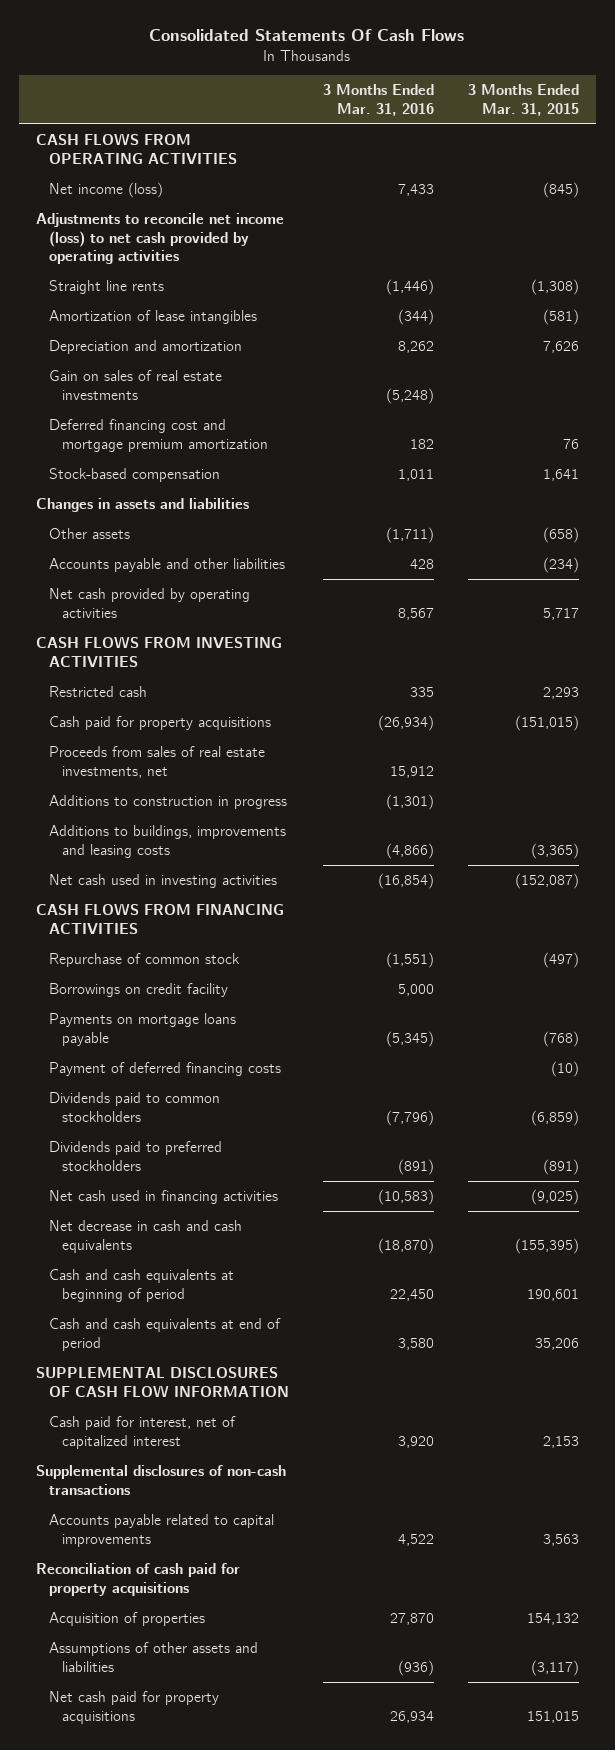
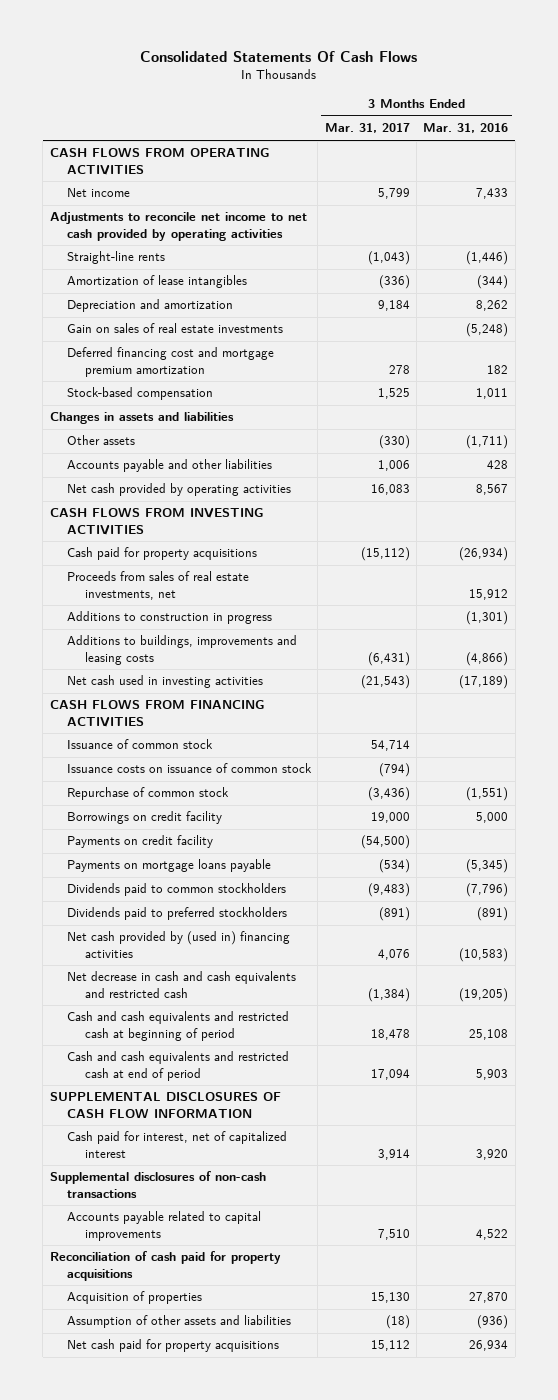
[468,84,580,116] 3 Months Ended Mar. 31, 2015 -> none
none -> [324,123,410,134] Mar. 31, 2017
[48,182,163,199] Net income (loss) -> [67,188,131,198] Net income
[35,213,284,265] Adjustments to reconcile net income (loss) to net cash provided by operating activities -> [49,212,307,241] Adjustments to reconcile net income to net cash provided by operating activities
[48,280,164,295] Straight line rents -> [67,251,166,265] Straight-line rents
[48,686,147,698] Restricted cash -> none
[377,873,434,890] (16,854) -> [459,675,509,690] (17,189)
none -> [67,739,214,750] Issuance of common stock
none -> [67,763,313,774] Issuance costs on issuance of common stock
none -> [67,835,214,849] Payments on credit facility
[48,1062,281,1077] Payment of deferred financing costs -> none
[48,1190,278,1205] Net cash used in financing activities -> [67,931,291,958] Net cash provided by (used in) financing activities
[48,1220,242,1253] Net decrease in cash and cash equivalents -> [67,971,297,998] Net decrease in cash and cash equivalents and restricted cash
[377,1237,434,1254] (18,870) -> [459,987,509,1002] (19,205)
[48,1269,234,1302] Cash and cash equivalents at beginning of period -> [67,1011,290,1041] Cash and cash equivalents and restricted cash at beginning of period
[389,1288,434,1301] 22,450 -> [469,1028,509,1040] 25,108
[48,1318,281,1351] Cash and cash equivalents at end of period -> [67,1051,290,1081] Cash and cash equivalents and restricted cash at end of period
[397,1337,434,1350] 3,580 -> [476,1068,509,1080] 5,903
[48,1642,258,1672] Assumptions of other assets and liabilities -> [67,1315,292,1329] Assumption of other assets and liabilities

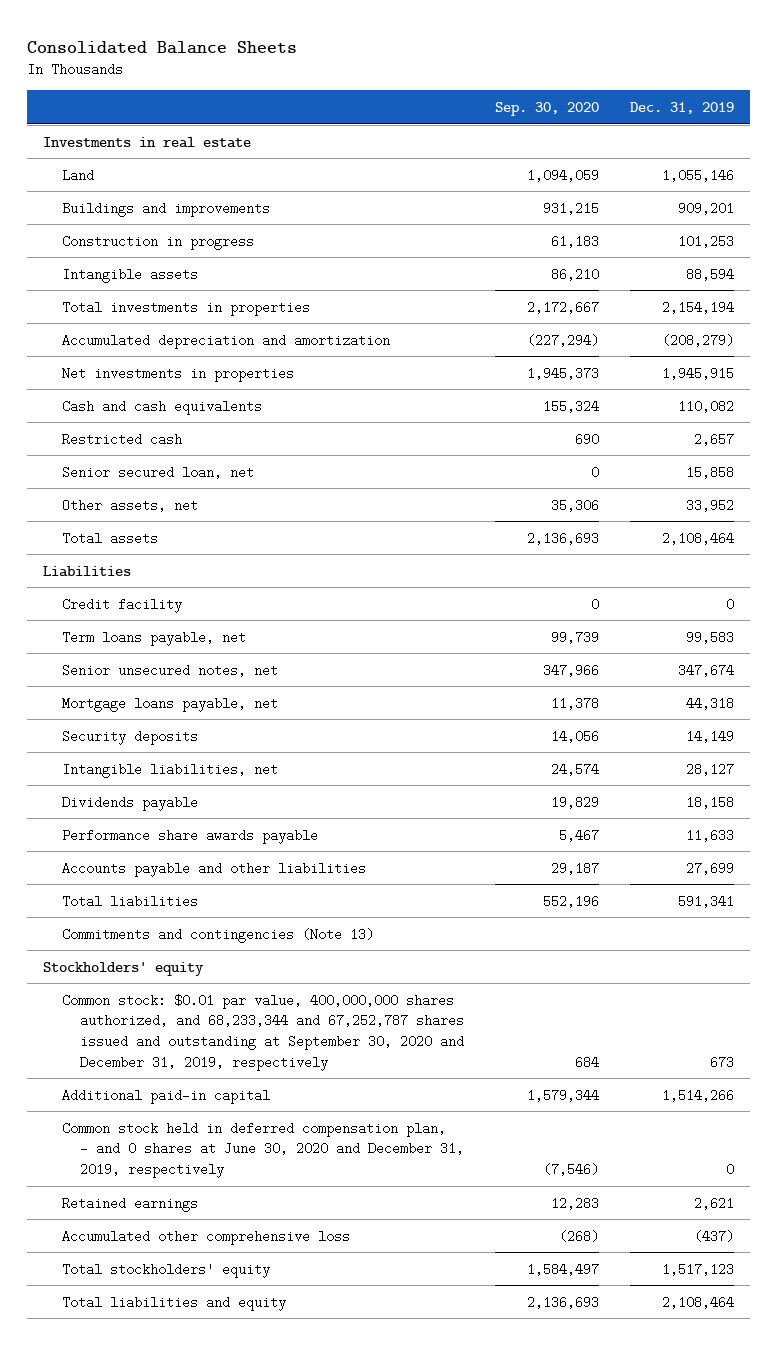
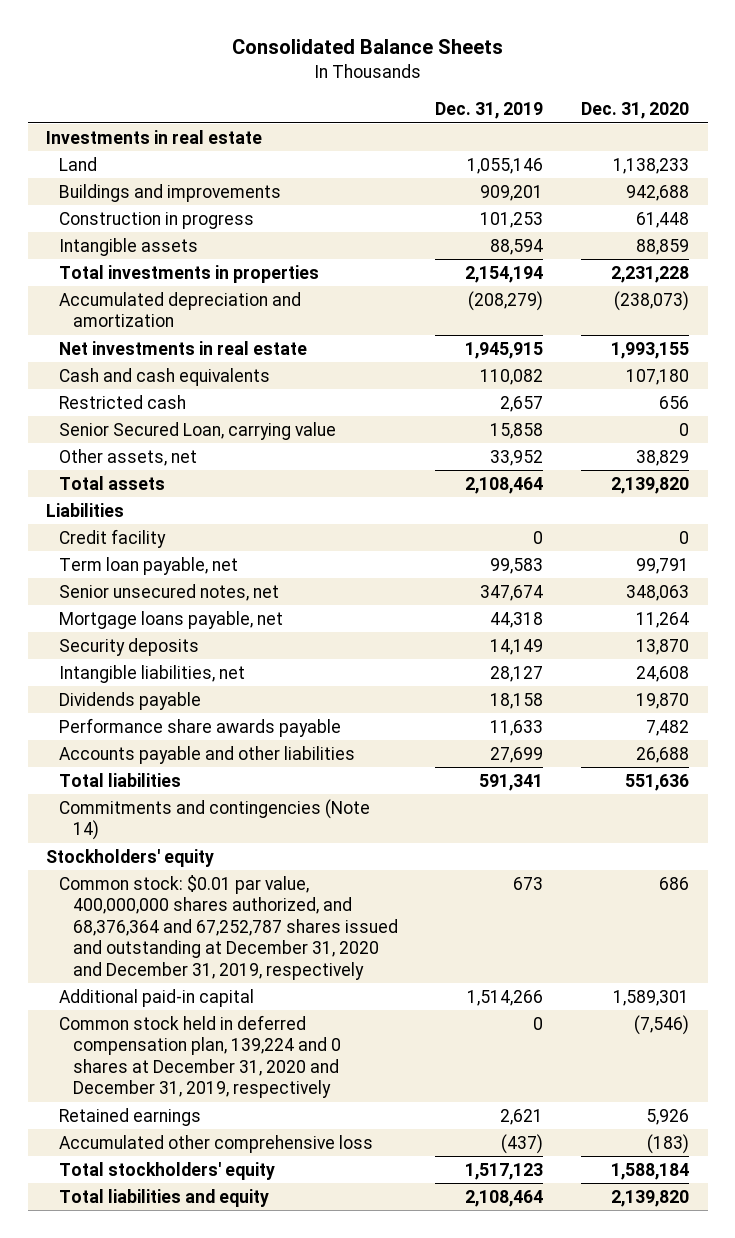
[495,102,600,117] Sep. 30, 2020 -> none
none -> [580,102,689,120] Dec. 31, 2020
[61,366,294,382] Net investments in properties -> [59,340,308,355] Net investments in real estate
[61,465,254,479] Senior secured loan, net -> [59,421,337,440] Senior Secured Loan, carrying value
[61,630,246,646] Term loans payable, net -> [59,556,239,575] Term loan payable, net
[61,927,374,943] Commitments and contingencies (Note 13) -> [59,798,371,841] Commitments and contingencies (Note 14)
[61,993,465,1071] Common stock: $0.01 par value, 400,000,000 shares authorized, and 68,233,344 and 67,252,787 shares issued and outstanding at September 30, 2020 and December 31, 2019, respectively -> [59,874,398,980] Common stock: $0.01 par value, 400,000,000 shares authorized, and 68,376,364 and 67,252,787 shares issued and outstanding at December 31, 2020 and December 31, 2019, respectively
[61,1121,465,1178] Common stock held in deferred compensation plan, - and 0 shares at June 30, 2020 and December 31, 2019, respectively -> [59,1014,341,1099] Common stock held in deferred compensation plan, 139,224 and 0 shares at December 31, 2020 and December 31, 2019, respectively

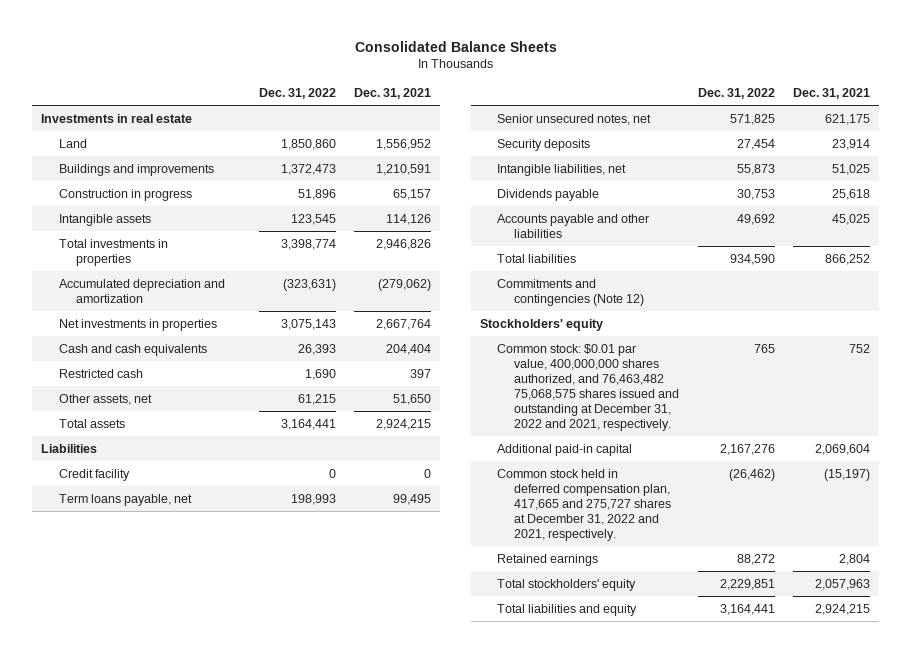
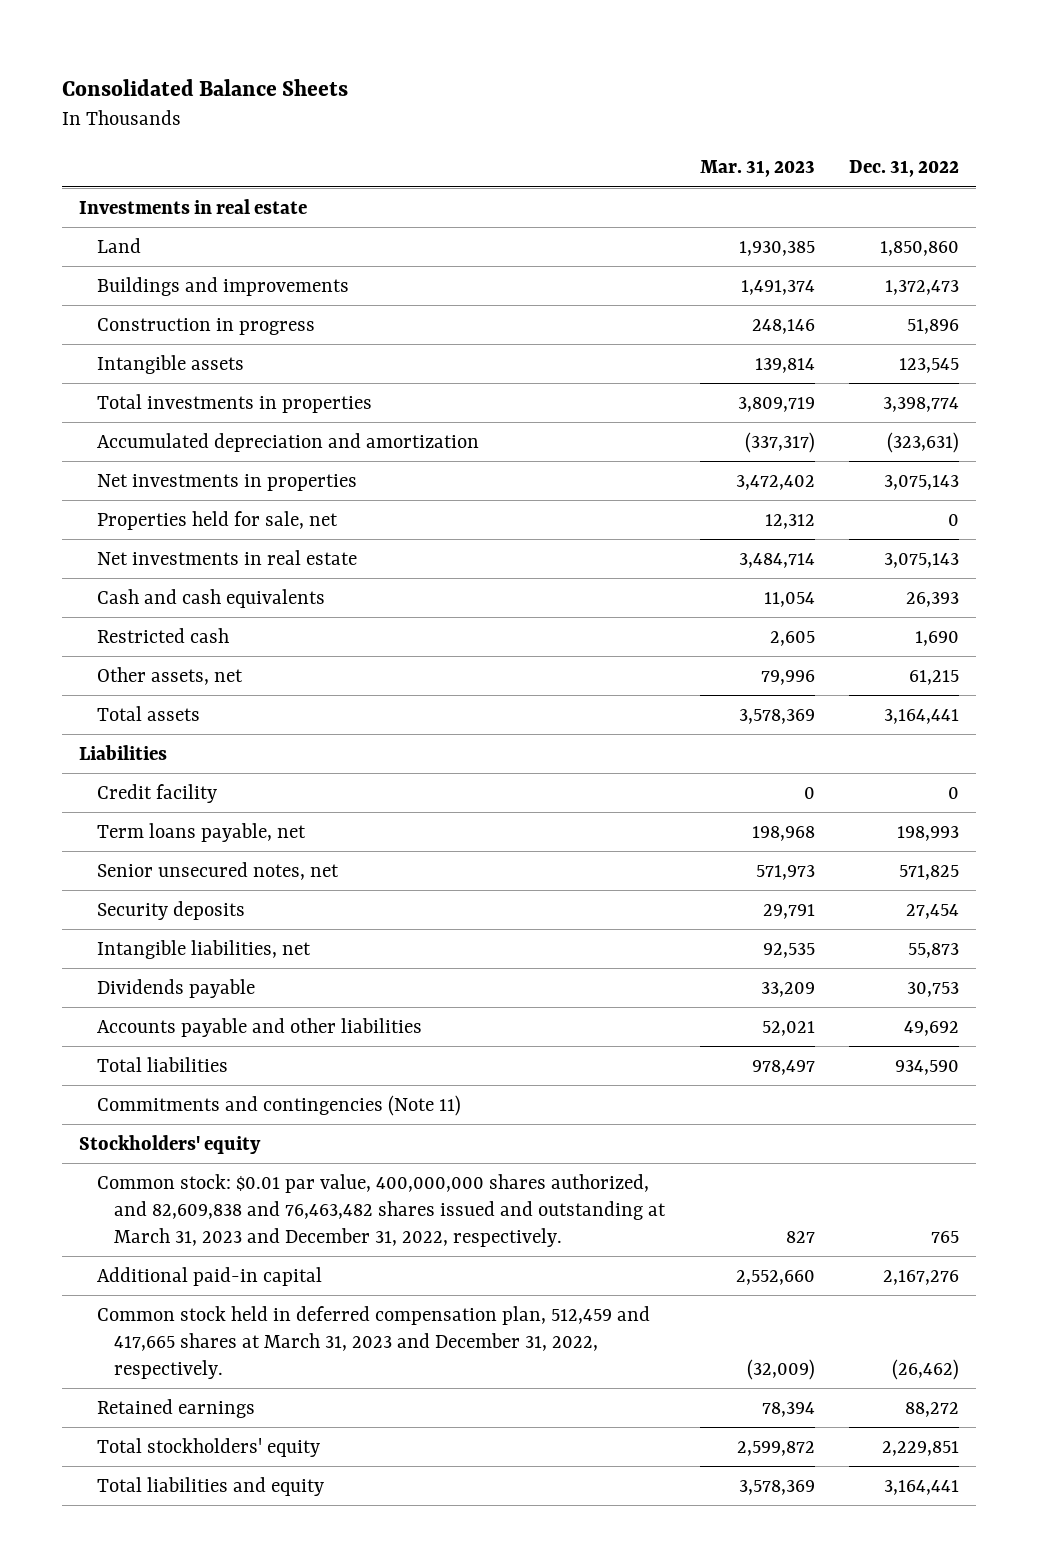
[354,88,432,100] Dec. 31, 2021 -> none
none -> [699,160,815,178] Mar. 31, 2023
none -> [96,510,338,530] Properties held for sale, net
none -> [96,549,357,565] Net investments in real estate
[497,278,645,306] Commitments and contingencies (Note 12) -> [96,1094,461,1116] Commitments and contingencies (Note 11)
[497,343,680,431] Common stock: $0.01 par value, 400,000,000 shares authorized, and 76,463,482 75,068,575 shares issued and outstanding at December 31, 2022 and 2021, respectively. -> [96,1173,667,1248] Common stock: $0.01 par value, 400,000,000 shares authorized, and 82,609,838 and 76,463,482 shares issued and outstanding at March 31, 2023 and December 31, 2022, respectively.
[497,468,672,541] Common stock held in deferred compensation plan, 417,665 and 275,727 shares at December 31, 2022 and 2021, respectively. -> [96,1305,650,1380] Common stock held in deferred compensation plan, 512,459 and 417,665 shares at March 31, 2023 and December 31, 2022, respectively.

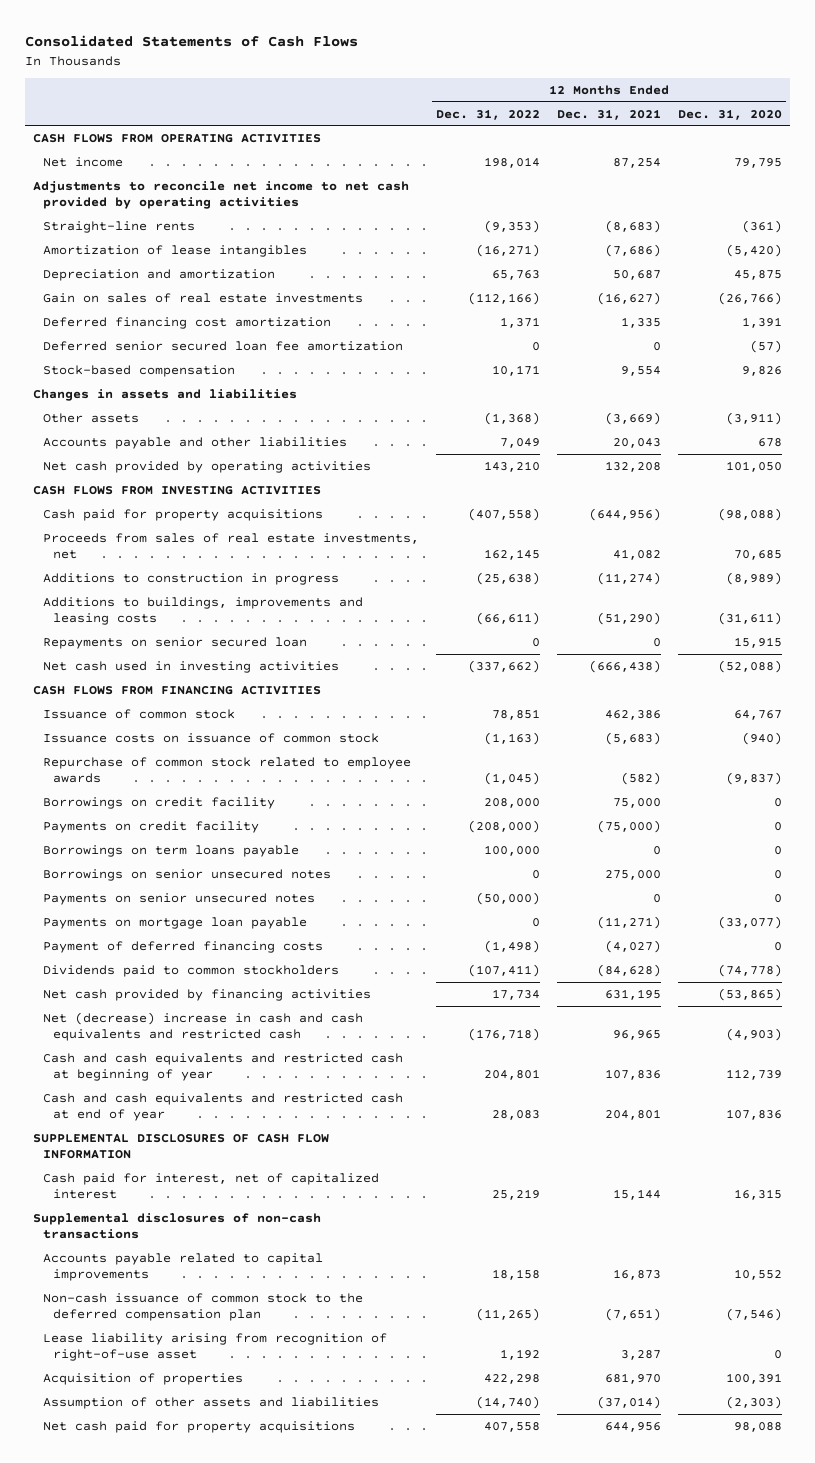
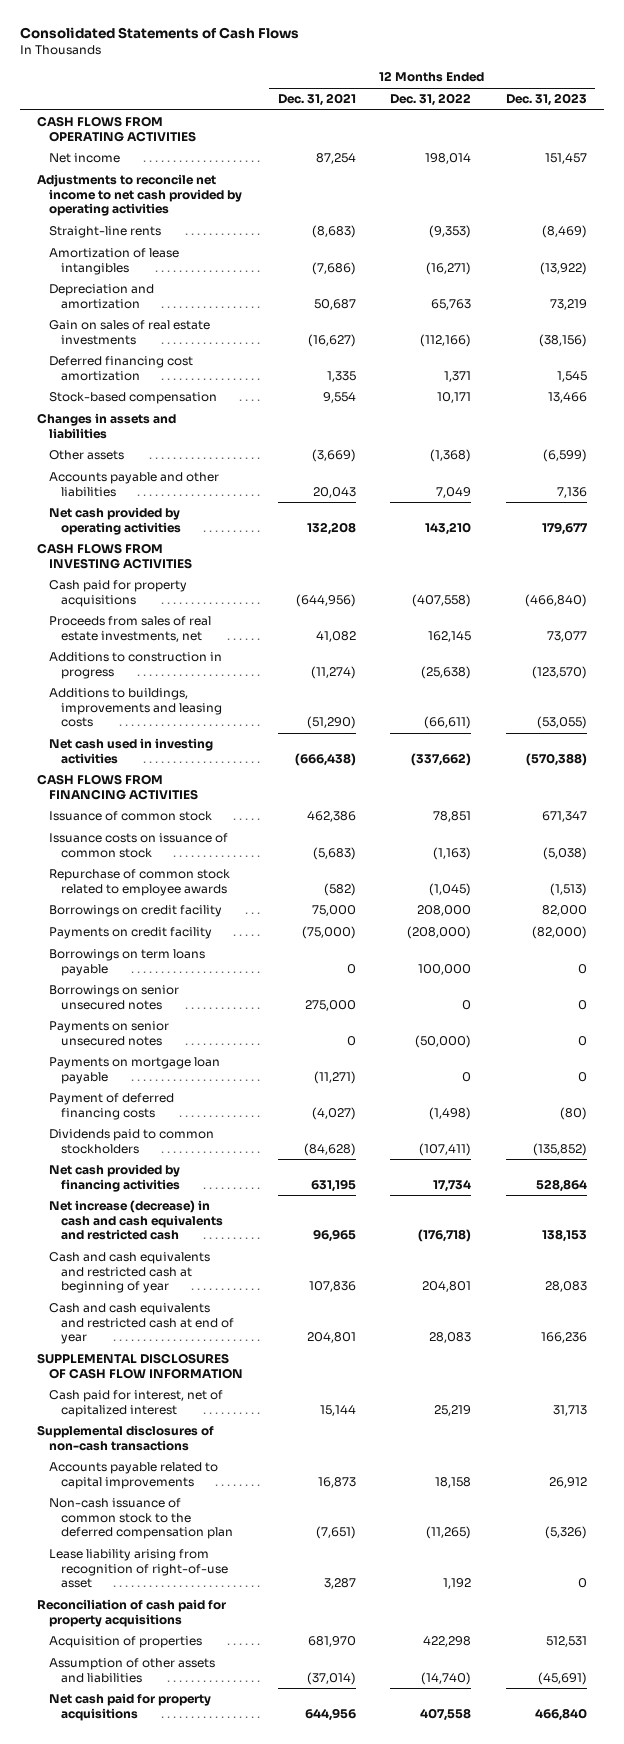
[677,108,782,120] Dec. 31, 2020 -> none
none -> [505,93,587,107] Dec. 31, 2023
[43,340,404,351] Deferred senior secured loan fee amortization -> none
[43,636,308,649] Repayments on senior secured loan -> none
[43,1011,364,1041] Net (decrease) increase in cash and cash equivalents and restricted cash -> [49,1200,224,1241] Net increase (decrease) in cash and cash equivalents and restricted cash
none -> [37,1599,227,1627] Reconciliation of cash paid for property acquisitions

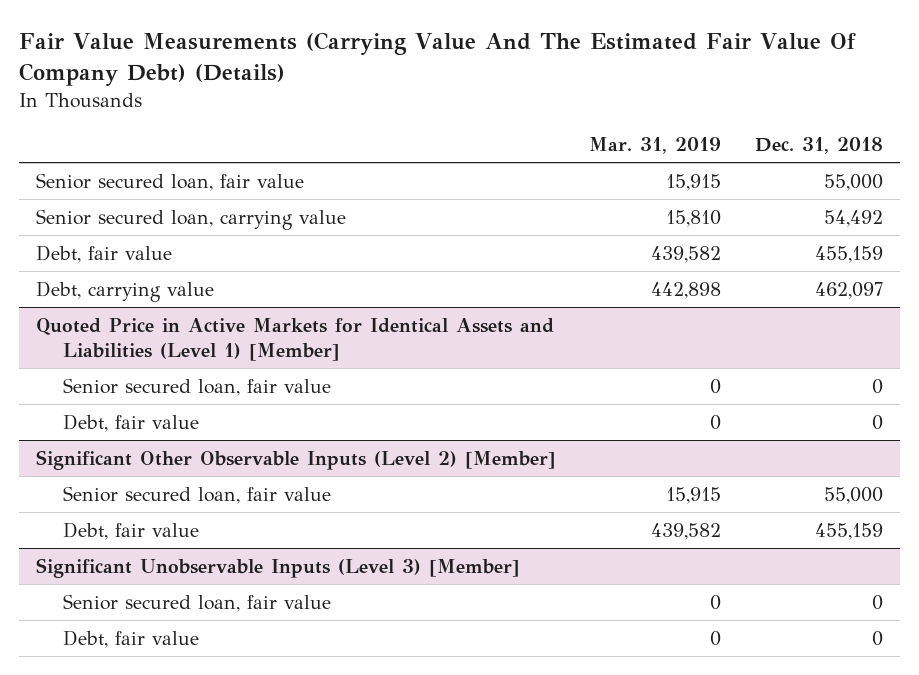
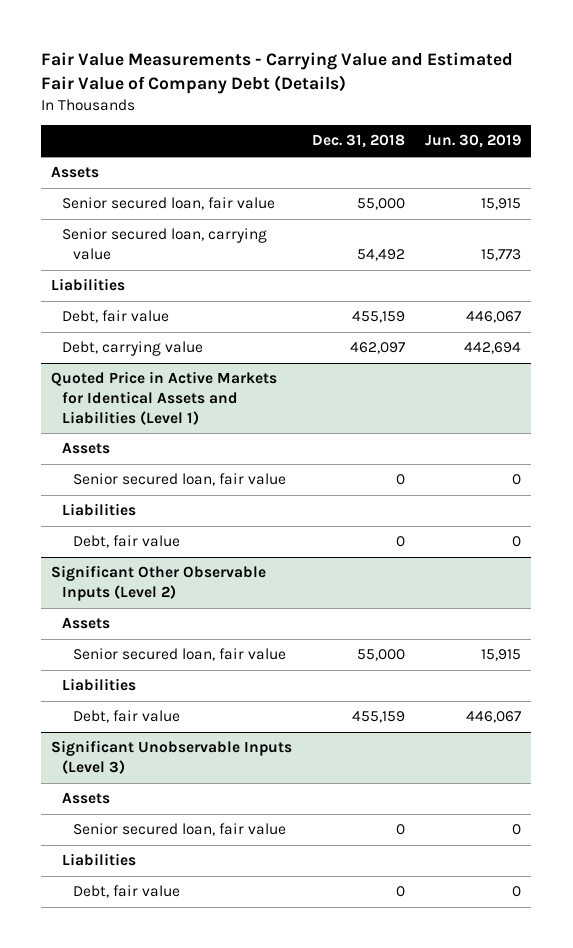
[18,32,856,86] Fair Value Measurements (Carrying Value And The Estimated Fair Value Of Company Debt) (Details) -> [41,52,514,94] Fair Value Measurements - Carrying Value and Estimated Fair Value of Company Debt (Details)
[589,137,722,155] Mar. 31, 2019 -> none
none -> [425,134,522,149] Jun. 30, 2019
none -> [51,166,100,179] Assets
none -> [51,278,126,292] Liabilities
[35,317,554,362] Quoted Price in Active Markets for Identical Assets and Liabilities (Level 1) [Member] -> [51,371,278,425] Quoted Price in Active Markets for Identical Assets and Liabilities (Level 1)
none -> [62,442,111,455] Assets
none -> [62,503,137,517] Liabilities
[35,449,556,470] Significant Other Observable Inputs (Level 2) [Member] -> [51,565,267,602] Significant Other Observable Inputs (Level 2)
none -> [62,617,111,630] Assets
none -> [62,678,137,692] Liabilities
[35,557,520,578] Significant Unobservable Inputs (Level 3) [Member] -> [51,740,293,775] Significant Unobservable Inputs (Level 3)
none -> [62,792,111,805] Assets
none -> [62,853,137,867] Liabilities

